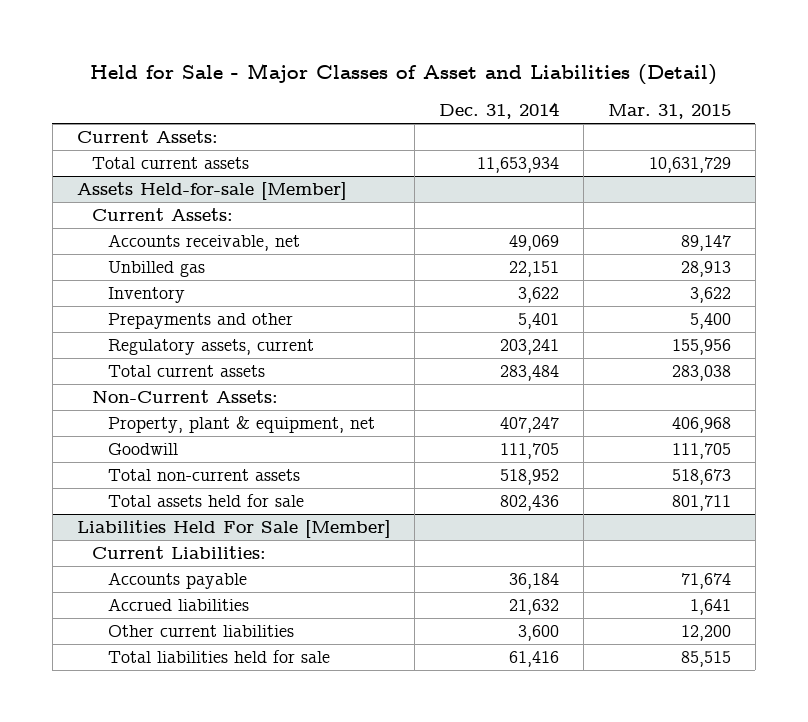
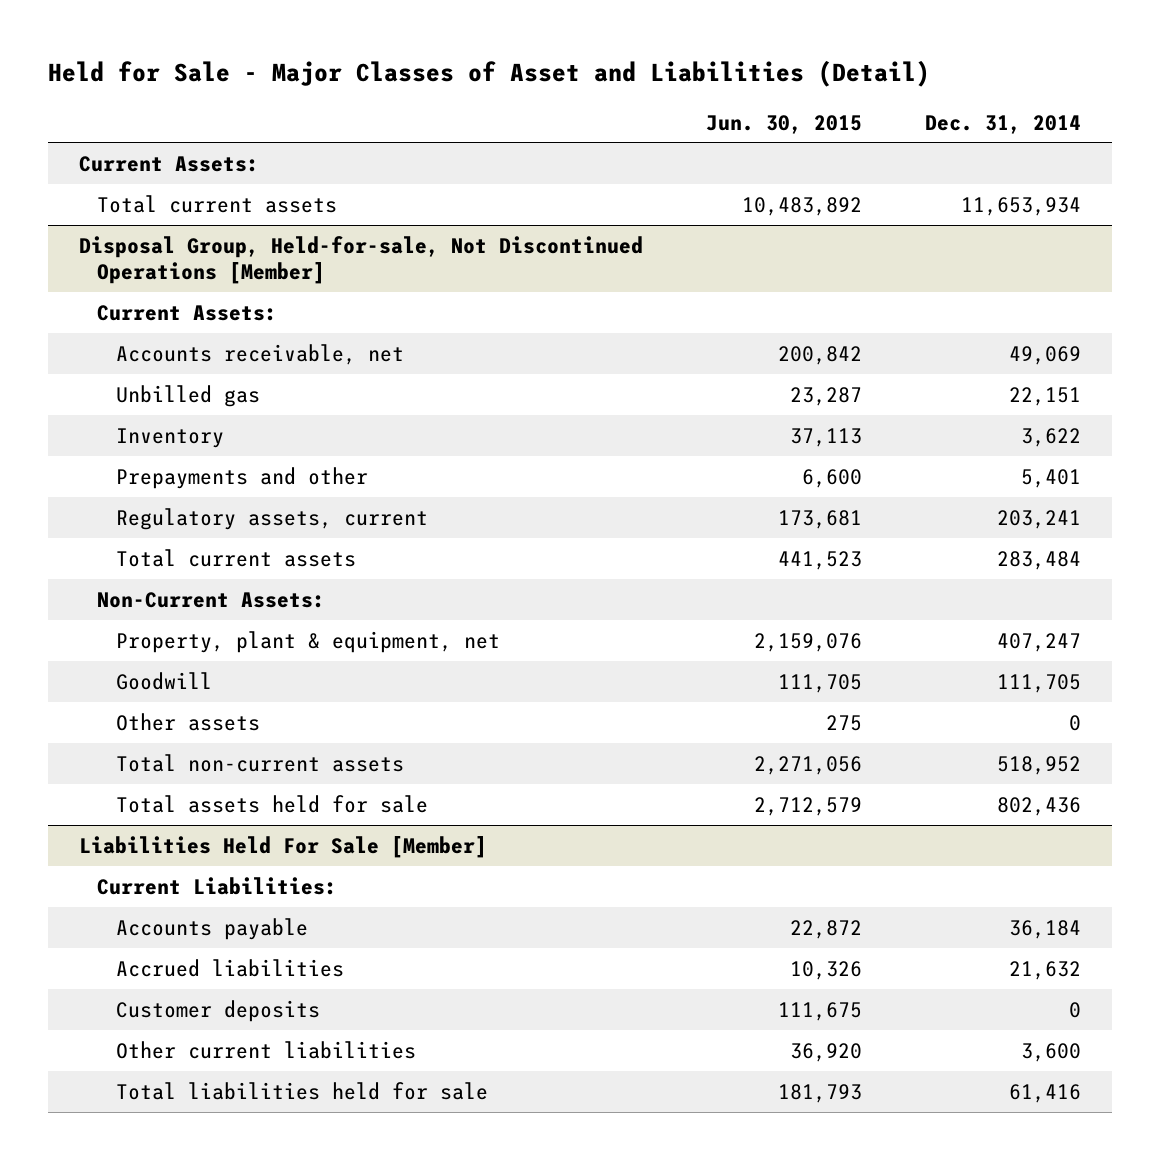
[607,104,731,120] Mar. 31, 2015 -> none
none -> [706,114,863,134] Jun. 30, 2015
[76,182,347,201] Assets Held-for-sale [Member] -> none
none -> [79,235,644,285] Disposal Group, Held-for-sale, Not Discontinued Operations [Member]
none -> [115,712,260,731] Other assets
none -> [115,999,320,1022] Customer deposits

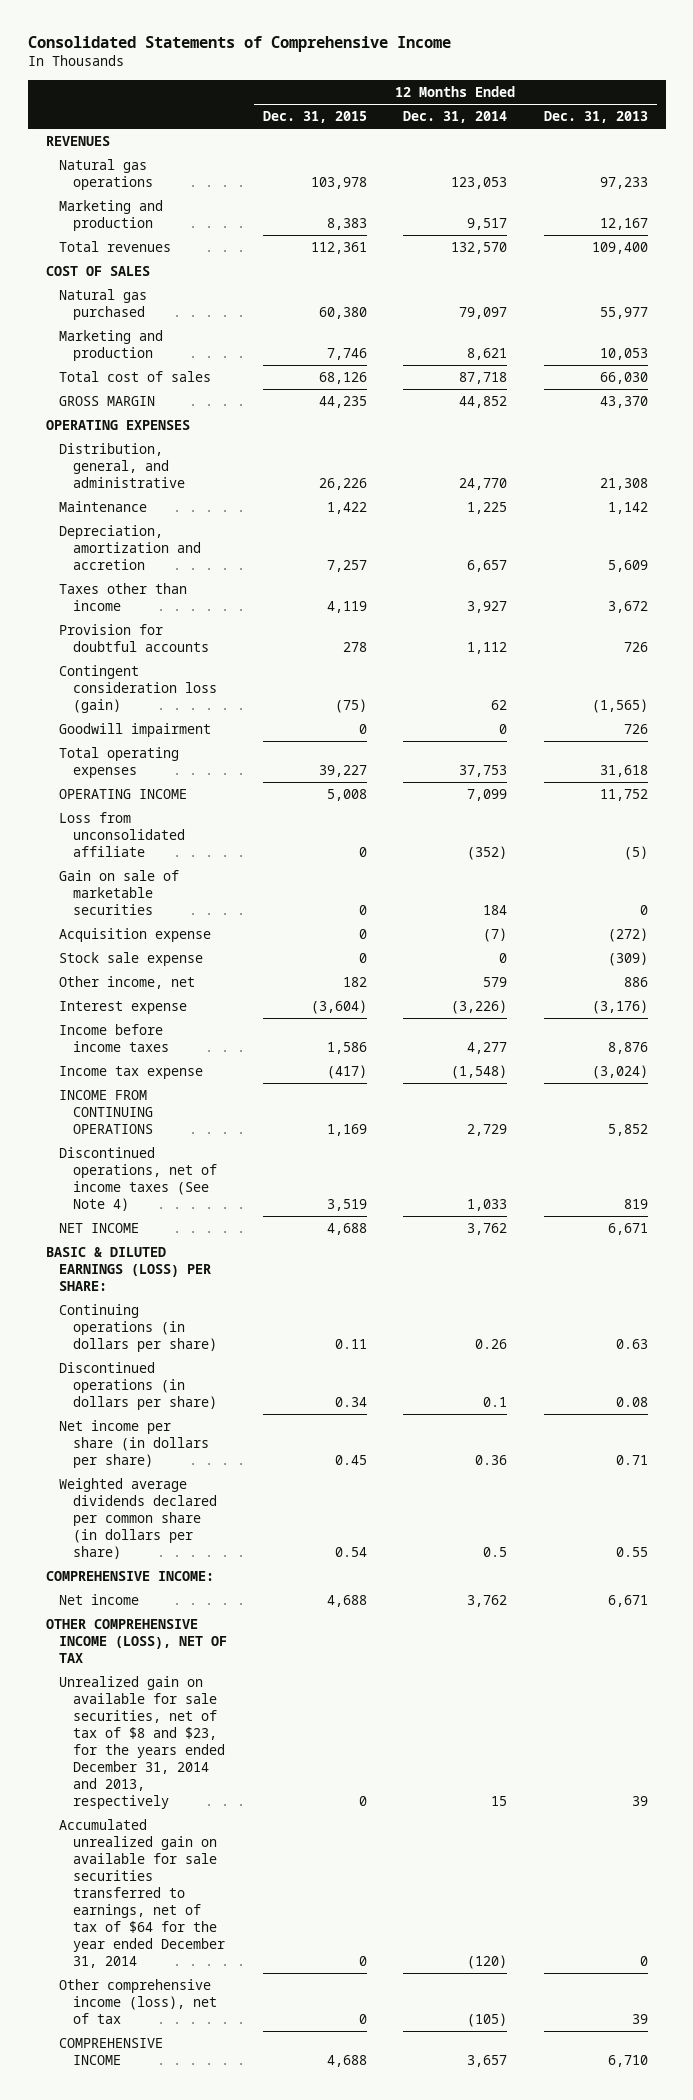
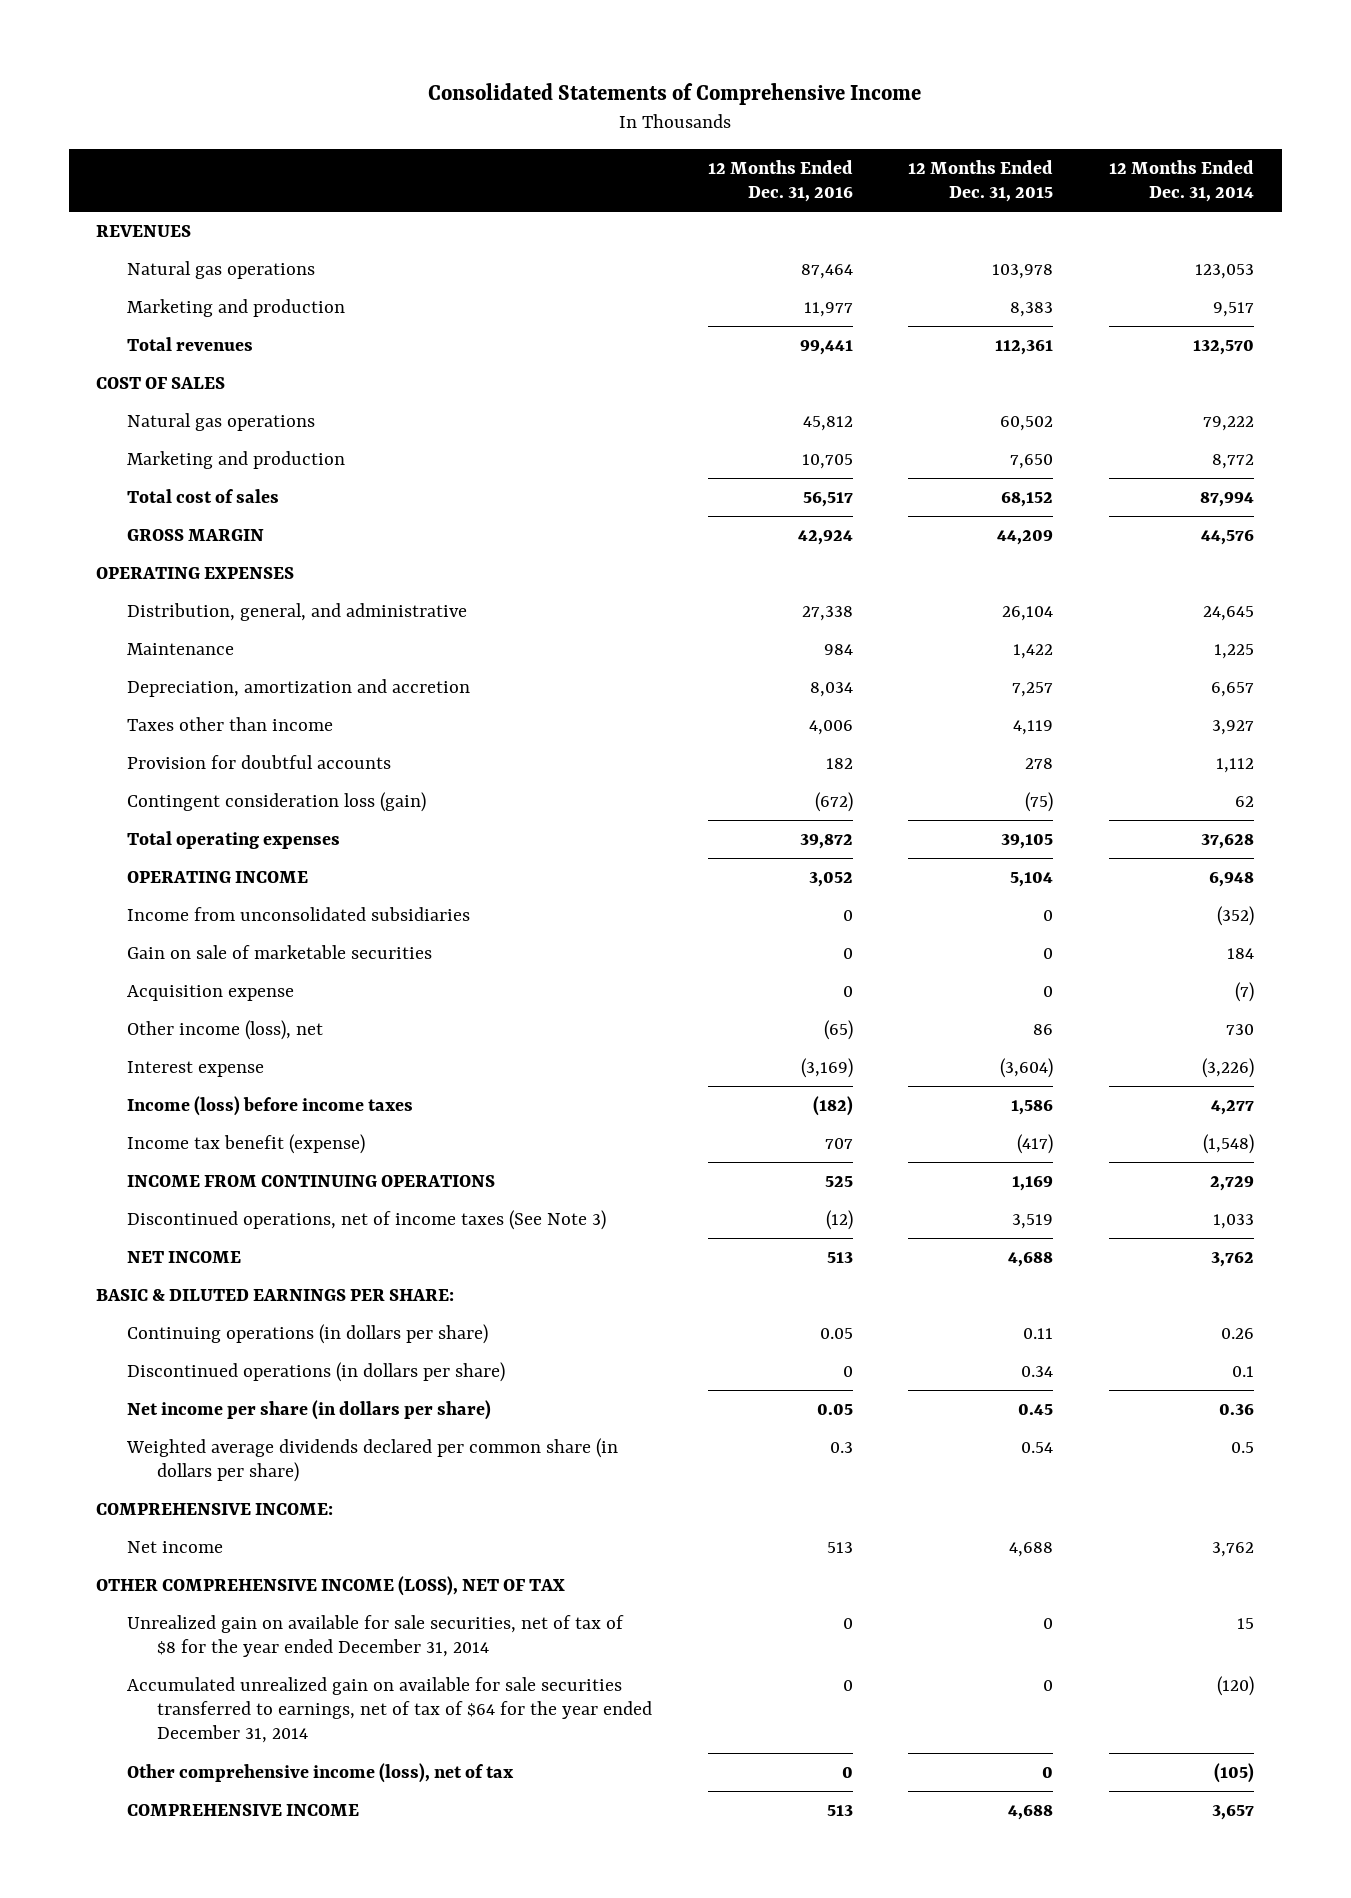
[543,111,648,124] Dec. 31, 2013 -> none
none -> [707,159,853,202] 12 Months Ended Dec. 31, 2016
[59,288,148,320] Natural gas purchased -> [126,412,315,431] Natural gas operations
[319,306,368,319] 60,380 -> [1000,415,1054,431] 60,502
[459,306,508,319] 79,097 -> [1203,415,1255,431] 79,222
[327,347,368,360] 7,746 -> [1010,453,1054,469] 7,650
[467,347,508,360] 8,621 -> [1212,453,1255,469] 8,772
[319,371,368,384] 68,126 -> [1001,491,1054,507] 68,152
[459,371,508,384] 87,718 -> [1200,491,1255,507] 87,994
[319,395,368,408] 44,235 -> [997,529,1054,545] 44,209
[459,395,508,408] 44,852 -> [1201,529,1255,545] 44,576
[319,477,368,490] 26,226 -> [1002,605,1054,621] 26,104
[459,477,508,490] 24,770 -> [1203,605,1255,621] 24,645
[59,722,212,737] Goodwill impairment -> none
[319,764,368,777] 39,227 -> [1001,833,1054,849] 39,105
[459,764,508,777] 37,753 -> [1201,833,1255,849] 37,628
[327,788,368,801] 5,008 -> [1010,871,1054,887] 5,104
[467,788,508,801] 7,099 -> [1209,871,1255,887] 6,948
[59,811,185,857] Loss from unconsolidated affiliate -> [126,906,470,921] Income from unconsolidated subsidiaries
[59,951,204,966] Stock sale expense -> none
[59,975,196,989] Other income, net -> [126,1019,323,1040] Other income (loss), net
[343,976,368,987] 182 -> [1033,1023,1054,1035] 86
[483,976,508,987] 579 -> [1226,1023,1255,1035] 730
[59,1023,169,1052] Income before income taxes -> [126,1095,413,1116] Income (loss) before income taxes
[59,1065,204,1079] Income tax expense -> [126,1133,365,1154] Income tax benefit (expense)
[59,1146,217,1211] Discontinued operations, net of income taxes (See Note 4) -> [126,1209,606,1230] Discontinued operations, net of income taxes (See Note 3)
[45,1246,212,1291] BASIC & DILUTED EARNINGS (LOSS) PER SHARE: -> [96,1288,455,1301] BASIC & DILUTED EARNINGS PER SHARE:
[59,1675,225,1809] Unrealized gain on available for sale securities, net of tax of $8 and $23, for the years ended December 31, 2014 and 2013, respectively -> [126,1614,624,1658] Unrealized gain on available for sale securities, net of tax of $8 for the year ended December 31, 2014

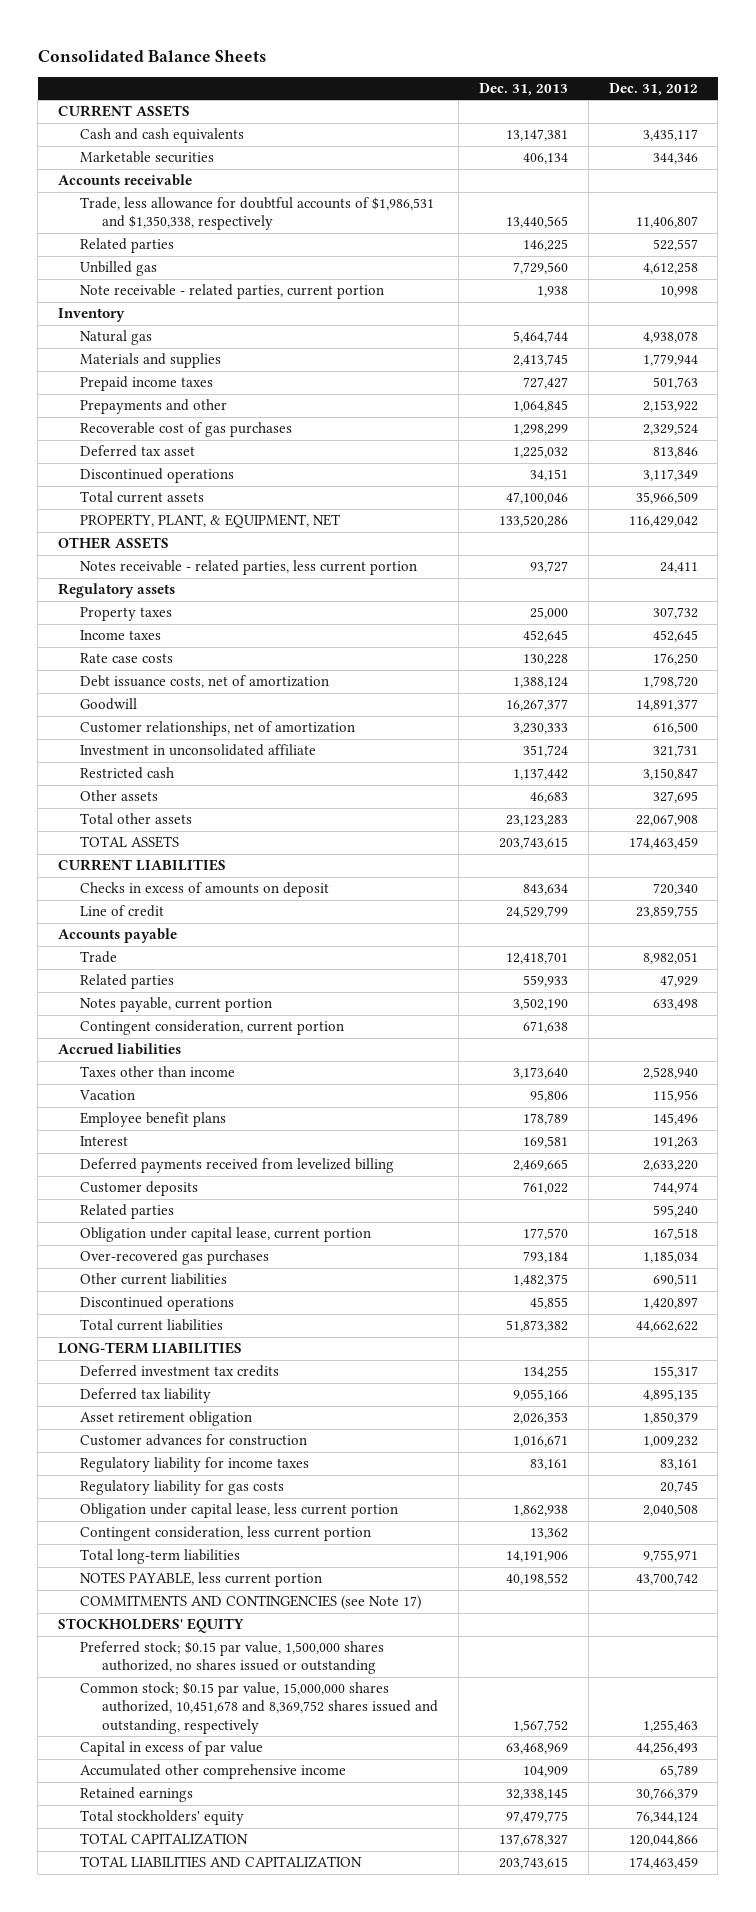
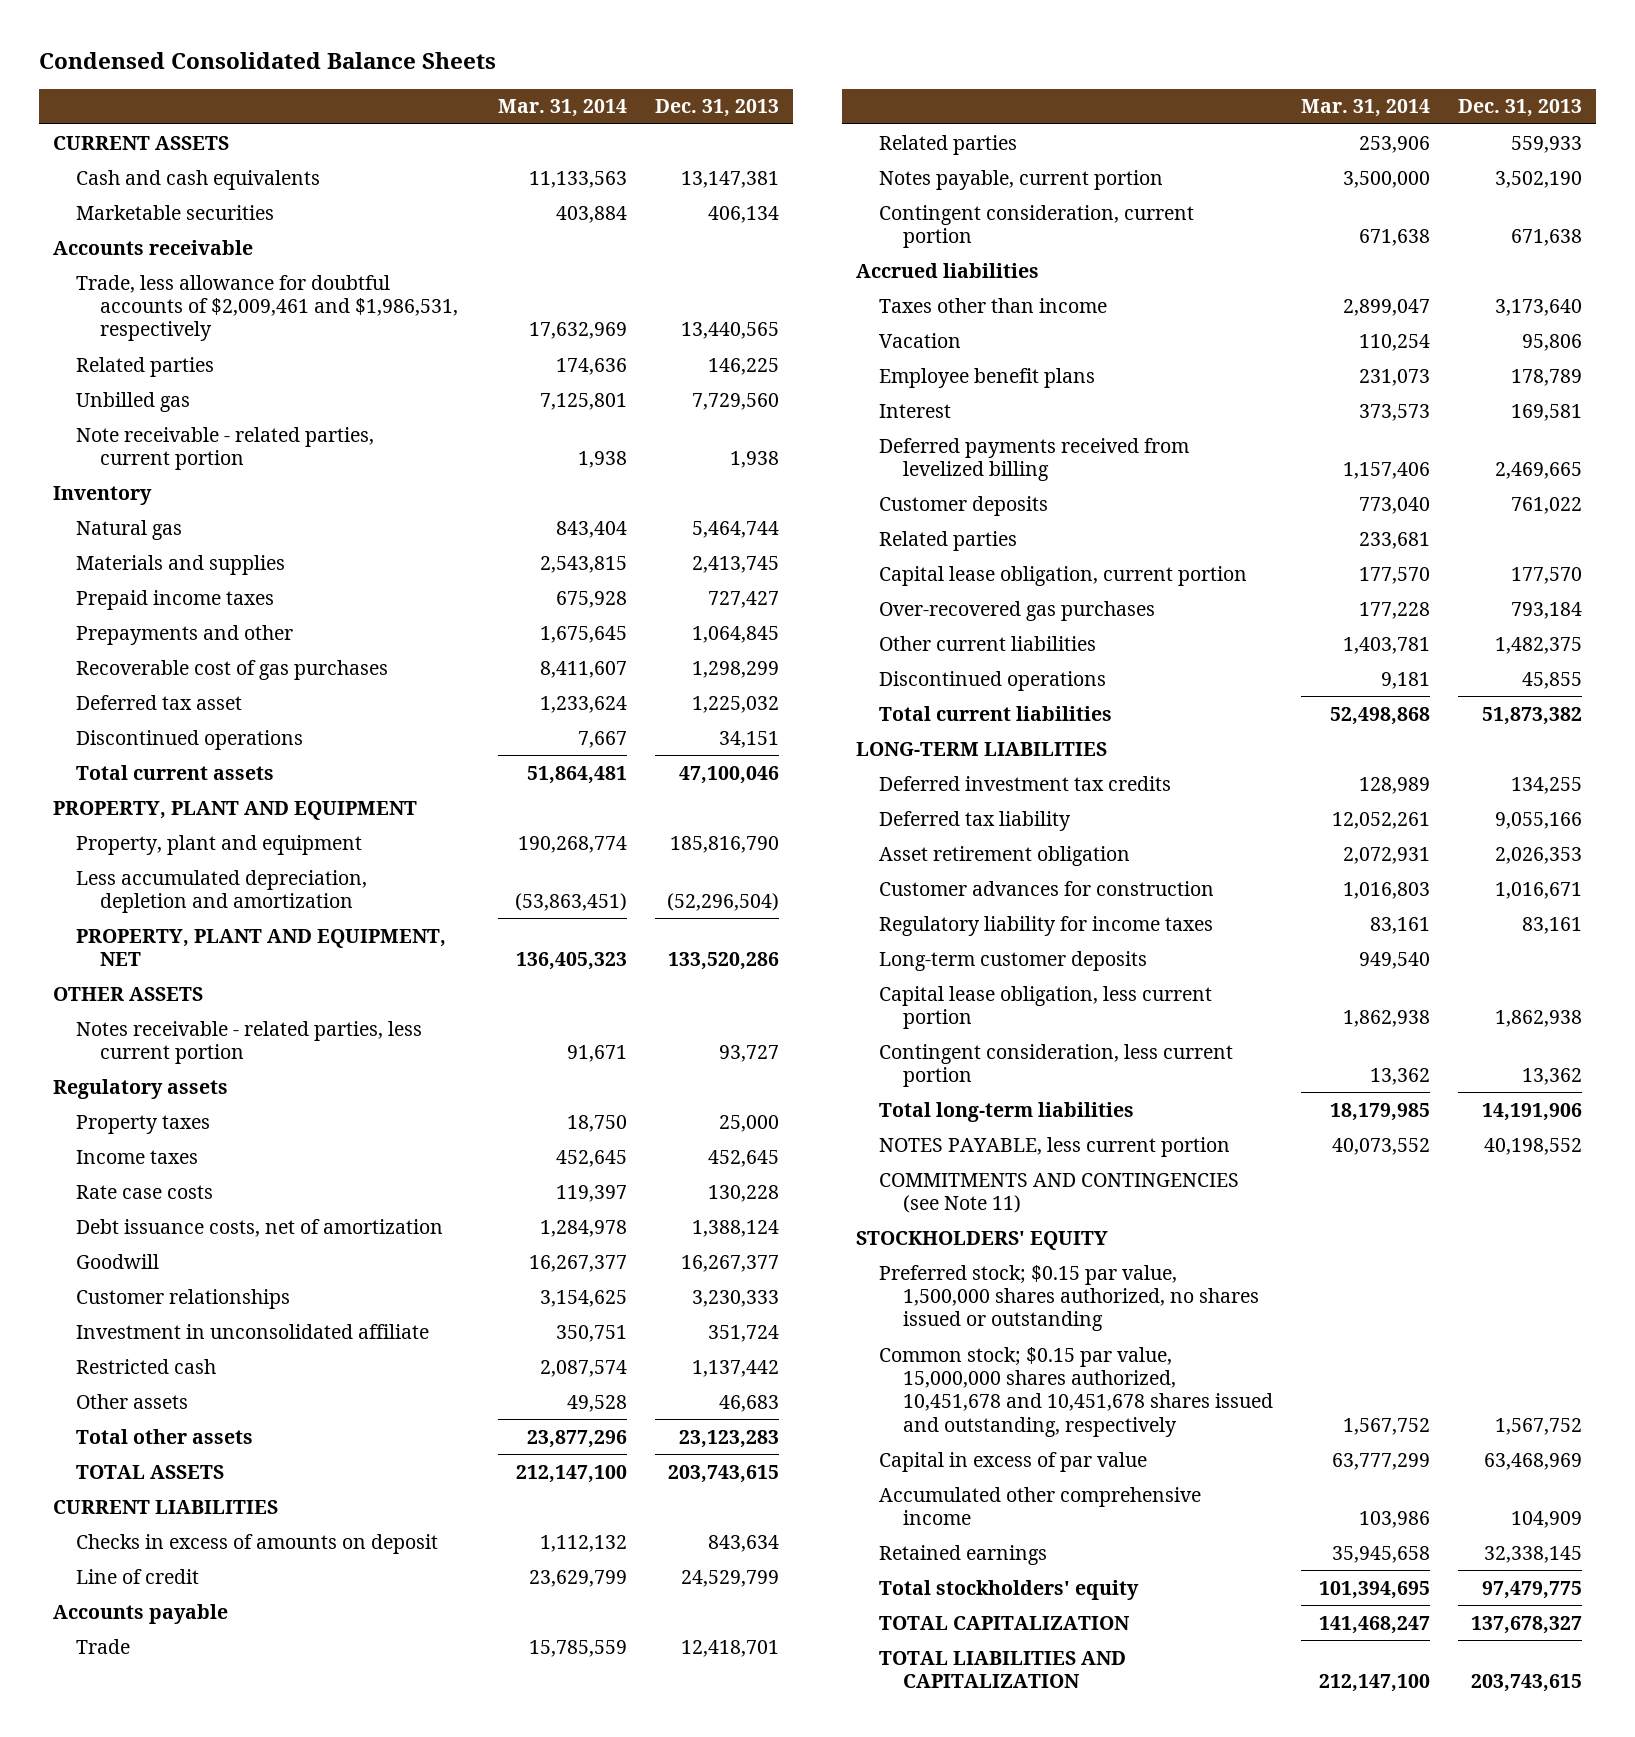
[37,49,266,62] Consolidated Balance Sheets -> [38,52,496,70] Condensed Consolidated Balance Sheets
[608,83,698,97] Dec. 31, 2012 -> none
none -> [497,99,627,118] Mar. 31, 2014
[80,197,435,231] Trade, less allowance for doubtful accounts of $1,986,531 and $1,350,338, respectively -> [76,274,458,342] Trade, less allowance for doubtful accounts of $2,009,461 and $1,986,531, respectively
none -> [52,800,417,820] PROPERTY, PLANT AND EQUIPMENT
none -> [76,834,363,855] Property, plant and equipment
none -> [76,869,368,913] Less accumulated depreciation, depletion and amortization
[80,514,341,529] PROPERTY, PLANT, & EQUIPMENT, NET -> [76,928,447,966] PROPERTY, PLANT AND EQUIPMENT, NET
[80,721,356,737] Customer relationships, net of amortization -> [76,1288,291,1309] Customer relationships
[80,1227,372,1243] Obligation under capital lease, current portion -> [879,565,1248,586] Capital lease obligation, current portion
[80,1480,285,1496] Regulatory liability for gas costs -> none
none -> [879,950,1148,971] Long-term customer deposits
[80,1503,399,1519] Obligation under capital lease, less current portion -> [879,985,1213,1029] Capital lease obligation, less current portion
[80,1595,422,1611] COMMITMENTS AND CONTINGENCIES (see Note 17) -> [879,1172,1240,1213] COMMITMENTS AND CONTINGENCIES (see Note 11)
[80,1682,439,1734] Common stock; $0.15 par value, 15,000,000 shares authorized, 10,451,678 and 8,369,752 shares issued and outstanding, respectively -> [879,1346,1273,1437] Common stock; $0.15 par value, 15,000,000 shares authorized, 10,451,678 and 10,451,678 shares issued and outstanding, respectively

